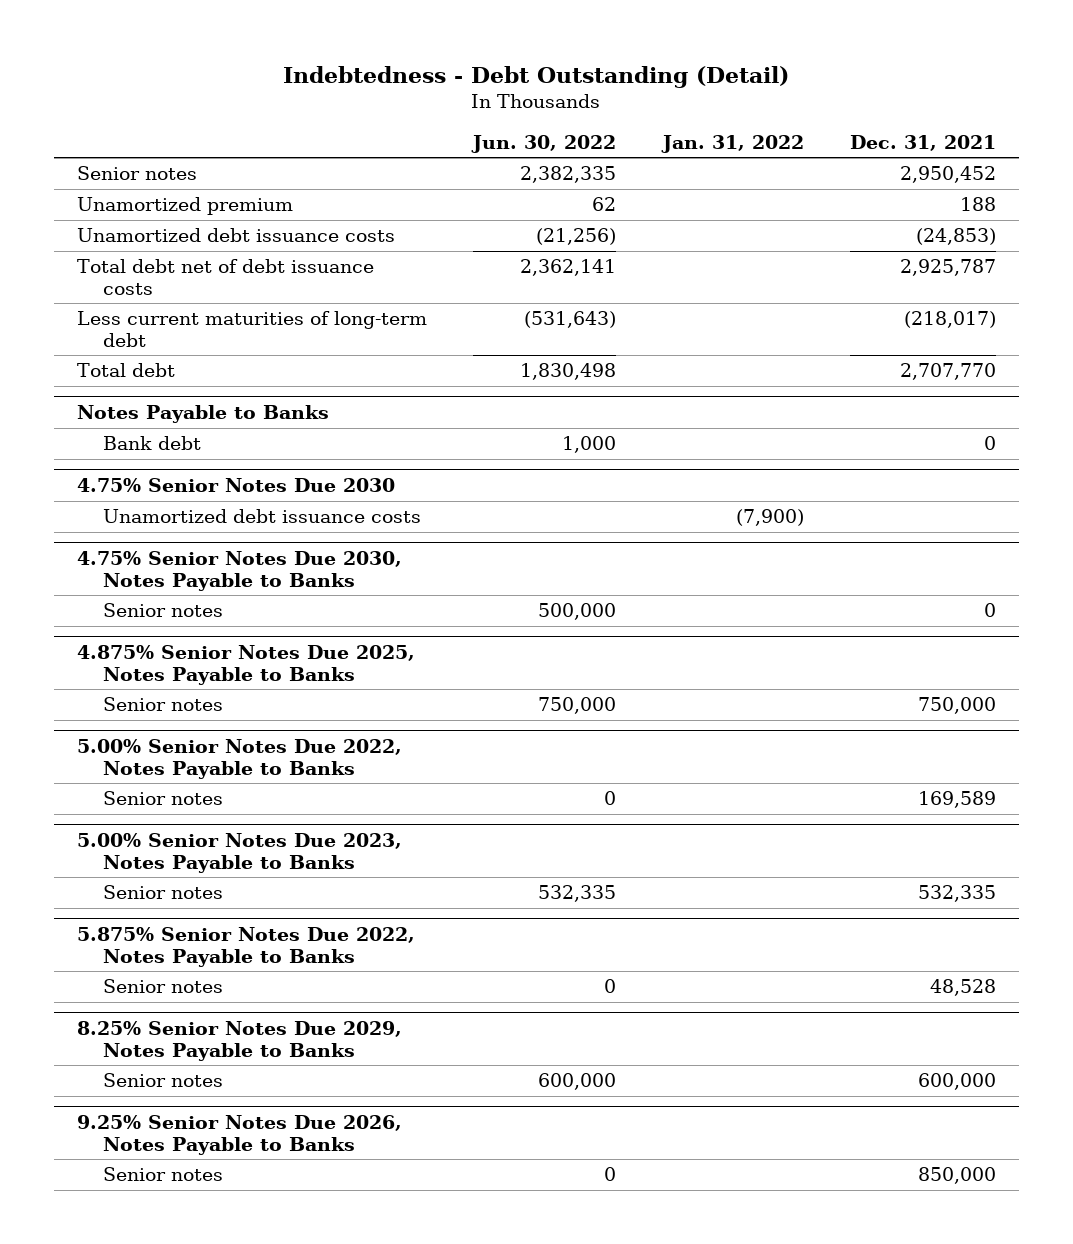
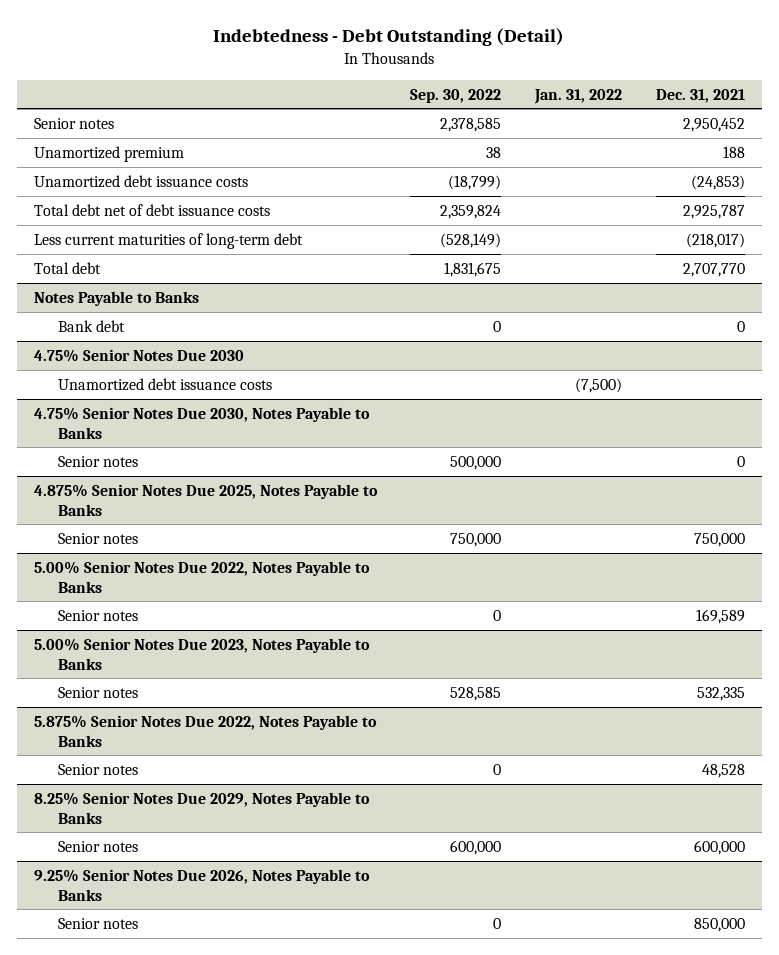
[471,134,617,153] Jun. 30, 2022 -> none
none -> [410,88,502,103] Sep. 30, 2022
[735,509,804,527] (7,900) -> [575,377,623,393] (7,500)

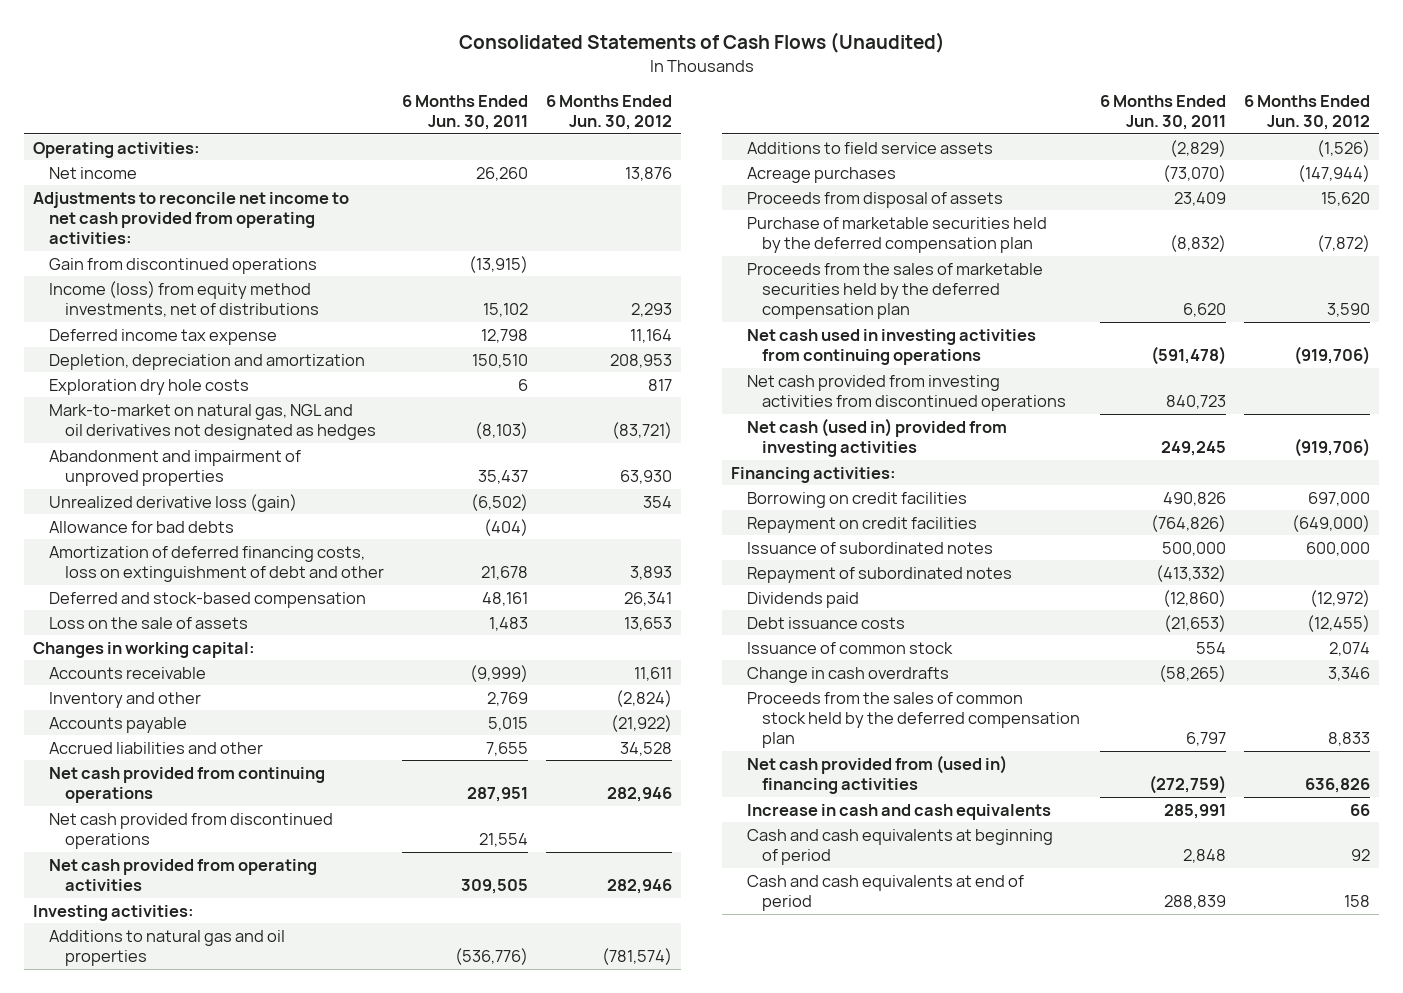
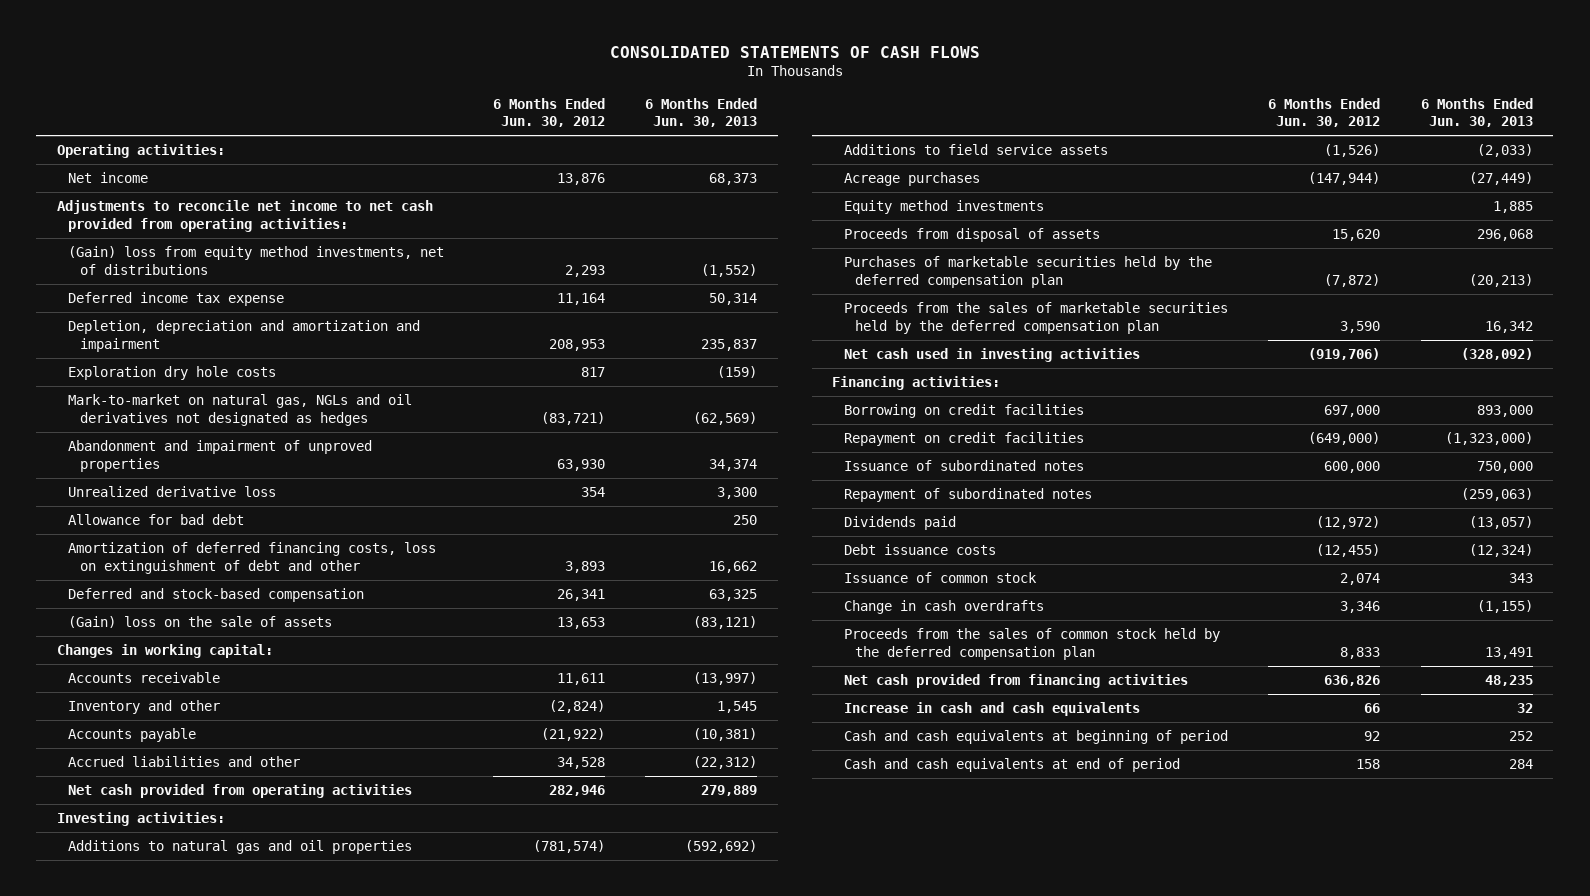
[458,32,945,54] Consolidated Statements of Cash Flows (Unaudited) -> [609,45,980,58] CONSOLIDATED STATEMENTS OF CASH FLOWS
[401,94,528,131] 6 Months Ended Jun. 30, 2011 -> none
none -> [645,97,758,128] 6 Months Ended Jun. 30, 2013
[48,257,317,274] Gain from discontinued operations -> none
[48,280,319,318] Income (loss) from equity method investments, net of distributions -> [68,246,445,275] (Gain) loss from equity method investments, net of distributions
[48,353,365,370] Depletion, depreciation and amortization -> [68,320,421,352] Depletion, depreciation and amortization and impairment
[48,403,376,441] Mark-to-market on natural gas, NGL and oil derivatives not designated as hedges -> [68,394,413,426] Mark-to-market on natural gas, NGLs and oil derivatives not designated as hedges
[48,493,297,512] Unrealized derivative loss (gain) -> [68,486,277,498] Unrealized derivative loss
[48,520,234,533] Allowance for bad debts -> [68,514,245,526] Allowance for bad debt
[48,616,248,629] Loss on the sale of assets -> [68,616,333,629] (Gain) loss on the sale of assets
[48,766,325,804] Net cash provided from continuing operations -> none
[48,812,333,850] Net cash provided from discontinued operations -> none
none -> [843,200,1044,215] Equity method investments
[746,216,1047,254] Purchase of marketable securities held by the deferred compensation plan -> [843,256,1212,288] Purchases of marketable securities held by the deferred compensation plan
[746,328,1036,366] Net cash used in investing activities from continuing operations -> none
[746,374,1067,412] Net cash provided from investing activities from discontinued operations -> none
[746,417,1007,458] Net cash (used in) provided from investing activities -> [843,348,1140,363] Net cash used in investing activities
[746,754,1007,795] Net cash provided from (used in) financing activities -> [843,674,1188,689] Net cash provided from financing activities

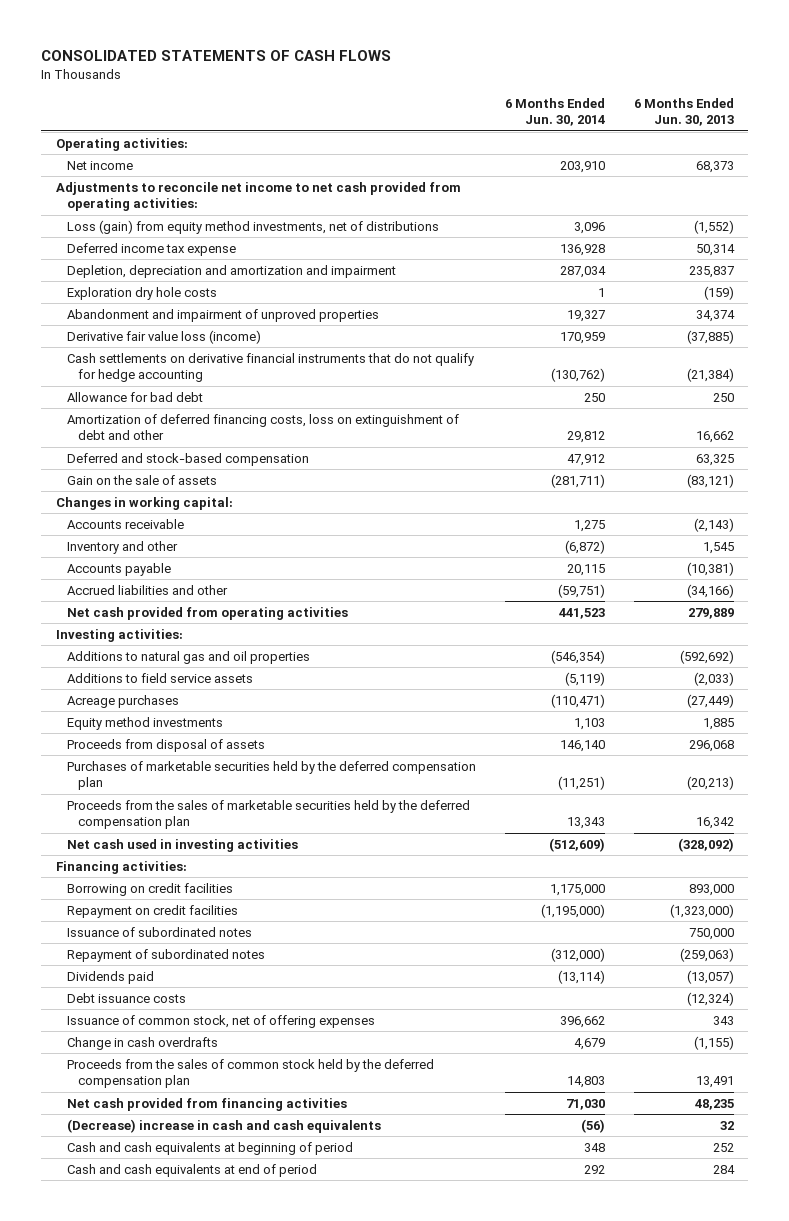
[492,97,605,128] 6 Months Ended Jun. 30, 2012 -> none
none -> [504,97,605,127] 6 Months Ended Jun. 30, 2014
[68,246,445,275] (Gain) loss from equity method investments, net of distributions -> [66,219,439,234] Loss (gain) from equity method investments, net of distributions
[68,394,413,426] Mark-to-market on natural gas, NGLs and oil derivatives not designated as hedges -> none
[68,486,277,498] Unrealized derivative loss -> none
none -> [66,329,261,344] Derivative fair value loss (income)
none -> [66,352,474,383] Cash settlements on derivative financial instruments that do not qualify for hedge accounting
[68,616,333,629] (Gain) loss on the sale of assets -> [66,474,217,485] Gain on the sale of assets
[693,672,758,686] (13,997) -> [693,517,734,532] (2,143)
[693,756,758,770] (22,312) -> [686,583,734,598] (34,166)
[843,572,1037,584] Issuance of common stock -> [66,1014,375,1028] Issuance of common stock, net of offering expenses
[843,702,1140,717] Increase in cash and cash equivalents -> [66,1118,381,1133] (Decrease) increase in cash and cash equivalents

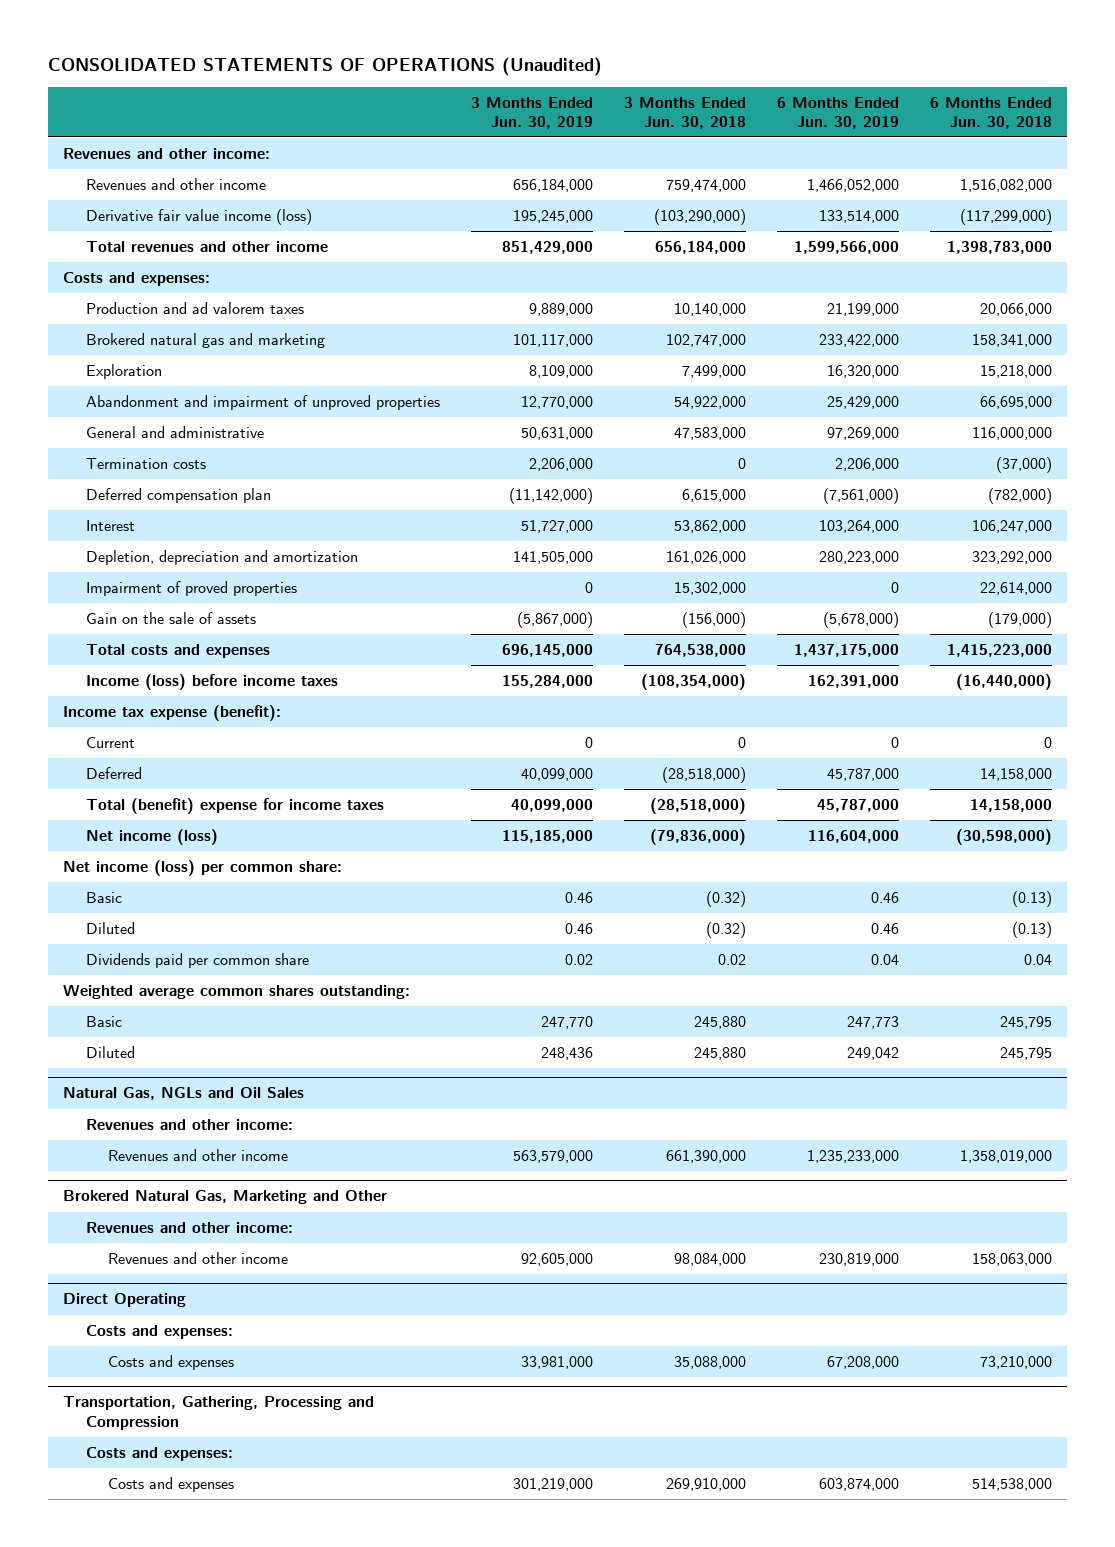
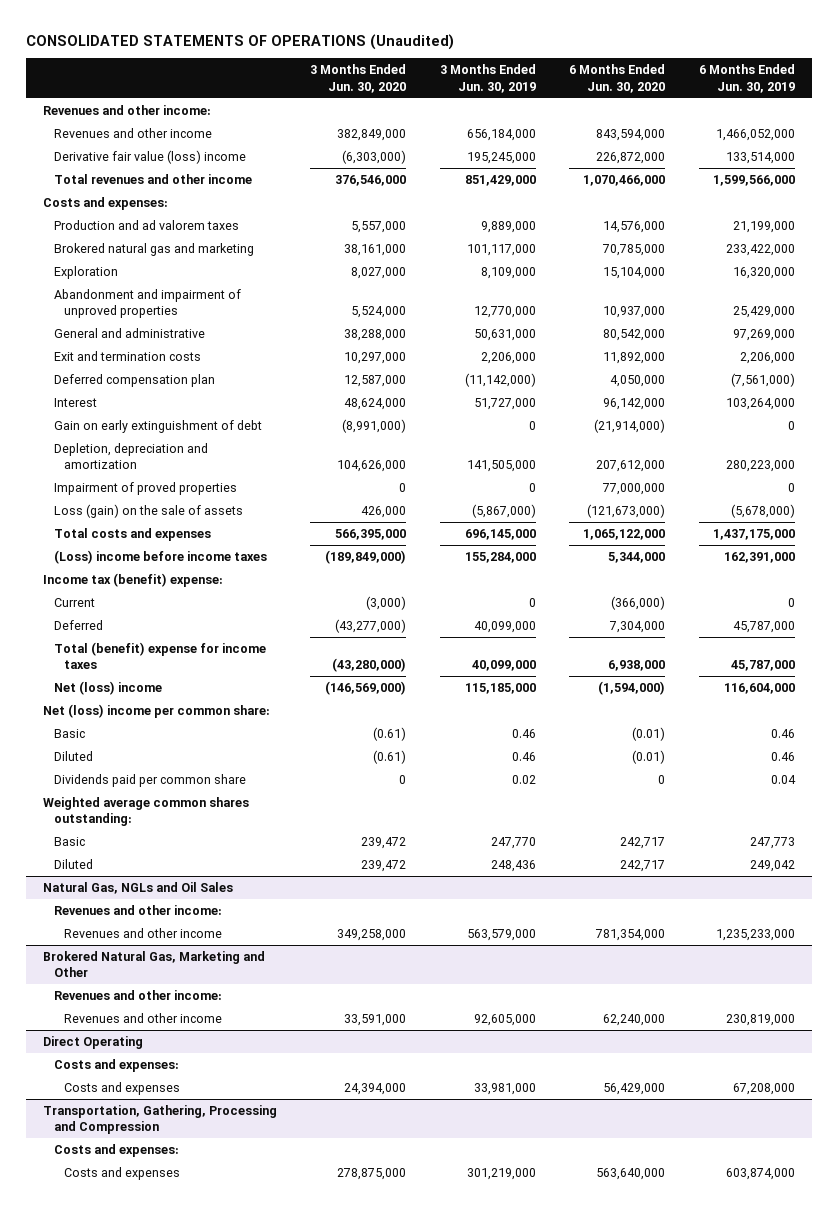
[623,96,746,129] 3 Months Ended Jun. 30, 2018 -> none
[929,96,1052,129] 6 Months Ended Jun. 30, 2018 -> none
none -> [310,64,407,93] 3 Months Ended Jun. 30, 2020
none -> [569,64,666,93] 6 Months Ended Jun. 30, 2020
[85,208,312,225] Derivative fair value income (loss) -> [53,149,246,164] Derivative fair value (loss) income
[85,457,206,469] Termination costs -> [53,350,201,361] Exit and termination costs
none -> [53,419,262,433] Gain on early extinguishment of debt
[85,611,256,624] Gain on the sale of assets -> [53,503,243,518] Loss (gain) on the sale of assets
[85,673,338,690] Income (loss) before income taxes -> [53,549,267,564] (Loss) income before income taxes
[63,704,282,721] Income tax expense (benefit): -> [42,572,223,587] Income tax (benefit) expense:
[85,828,218,845] Net income (loss) -> [53,680,162,695] Net (loss) income
[63,859,343,876] Net income (loss) per common share: -> [42,703,270,718] Net (loss) income per common share:

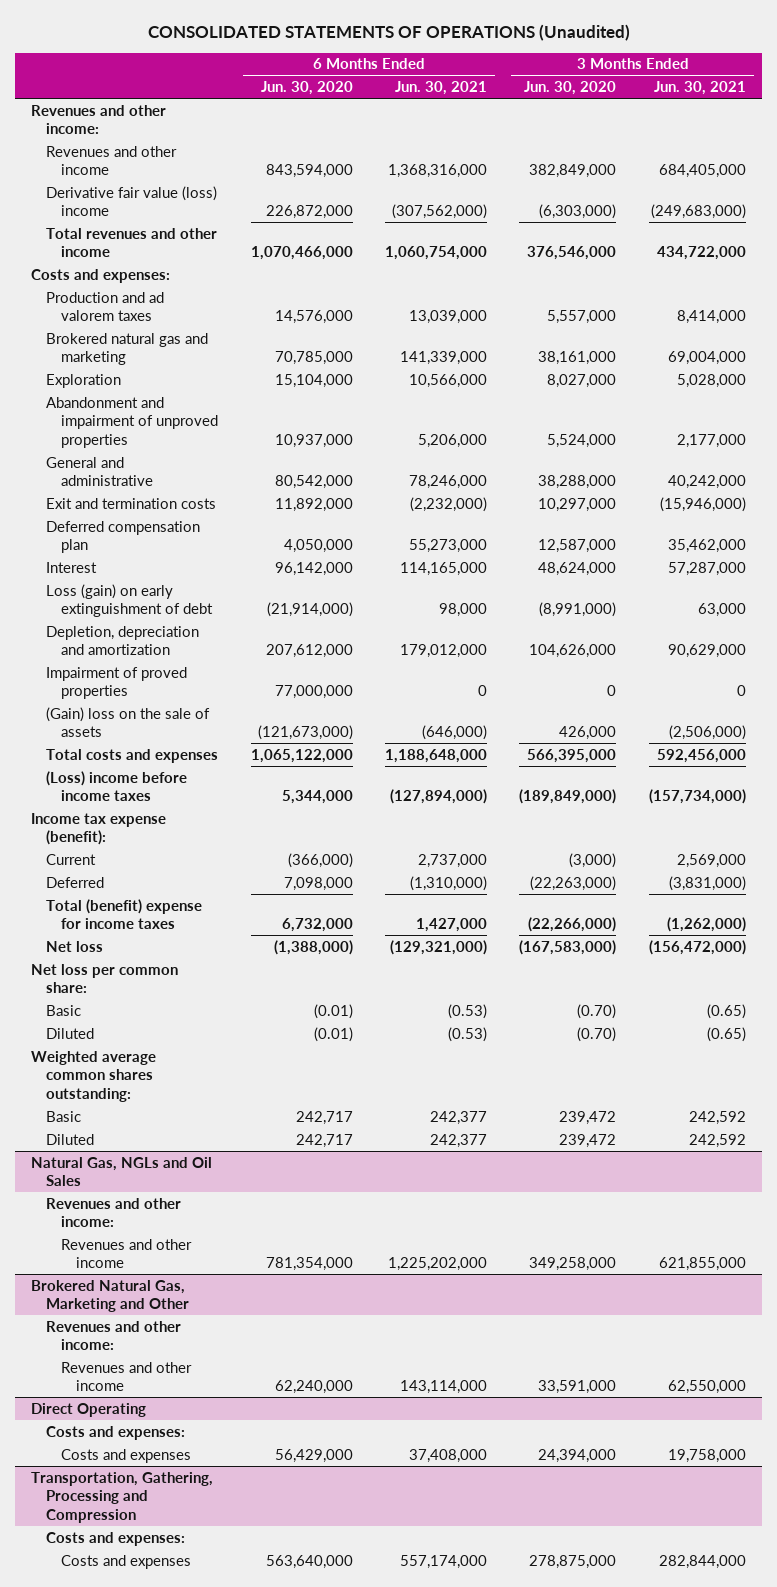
[439,64,536,93] 3 Months Ended Jun. 30, 2019 -> none
[698,64,795,93] 6 Months Ended Jun. 30, 2019 -> none
none -> [395,81,488,96] Jun. 30, 2021
none -> [653,81,746,96] Jun. 30, 2021
[53,419,262,433] Gain on early extinguishment of debt -> [46,583,214,618] Loss (gain) on early extinguishment of debt
[53,503,243,518] Loss (gain) on the sale of assets -> [46,706,211,738] (Gain) loss on the sale of assets
[42,572,223,587] Income tax (benefit) expense: -> [31,812,167,846] Income tax expense (benefit):
[53,773,246,787] Dividends paid per common share -> none
[335,618,407,633] (43,277,000) -> [530,875,617,891] (22,263,000)
[609,620,666,633] 7,304,000 -> [283,876,353,891] 7,098,000
[332,658,407,673] (43,280,000) -> [528,917,617,933] (22,266,000)
[608,660,666,672] 6,938,000 -> [281,918,353,933] 6,732,000
[53,680,162,695] Net (loss) income -> [46,940,104,952] Net loss
[325,680,407,695] (146,569,000) -> [519,939,617,955] (167,583,000)
[598,680,666,695] (1,594,000) -> [273,939,353,955] (1,388,000)
[42,703,270,718] Net (loss) income per common share: -> [31,963,179,994] Net loss per common share:
[373,726,407,741] (0.61) -> [577,1003,617,1019] (0.70)
[373,749,407,764] (0.61) -> [577,1026,617,1042] (0.70)

